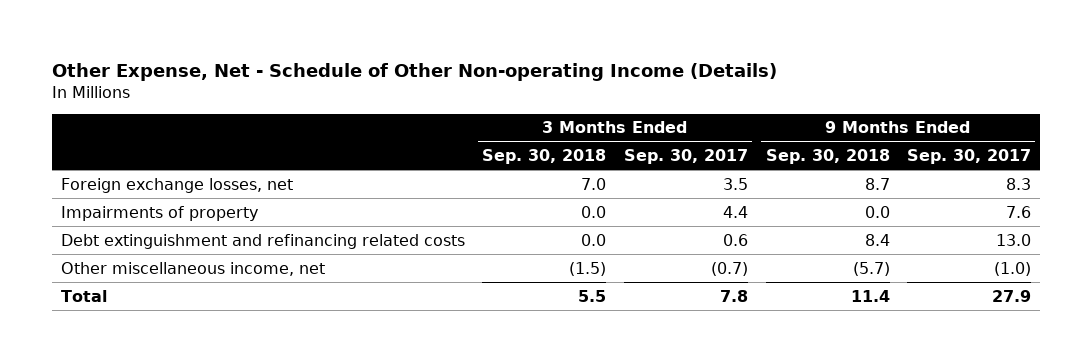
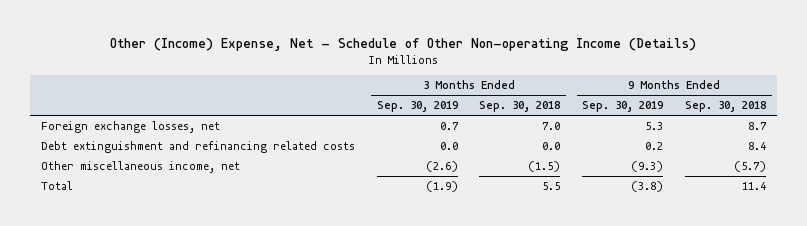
[52,62,778,81] Other Expense, Net - Schedule of Other Non-operating Income (Details) -> [110,37,697,51] Other (Income) Expense, Net - Schedule of Other Non-operating Income (Details)
[623,149,748,165] Sep. 30, 2017 -> none
[907,149,1032,165] Sep. 30, 2017 -> none
none -> [376,101,458,113] Sep. 30, 2019
none -> [582,101,664,113] Sep. 30, 2019
[60,205,258,221] Impairments of property -> none

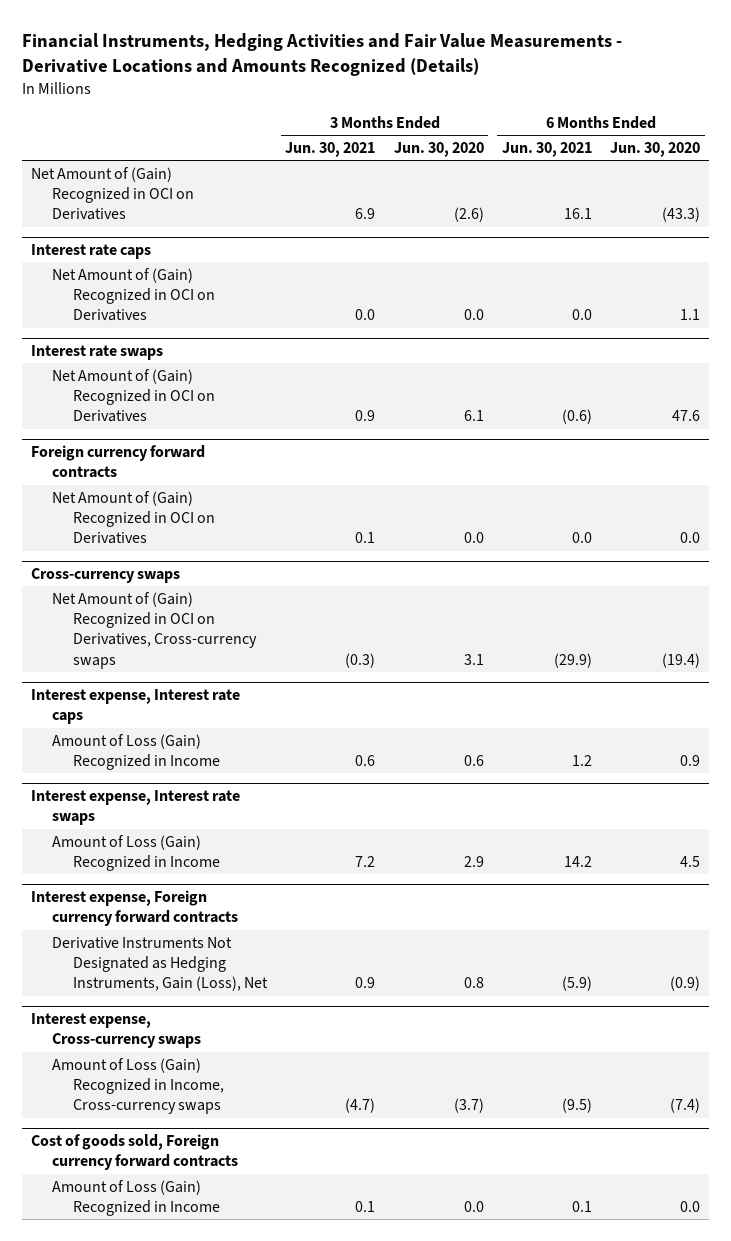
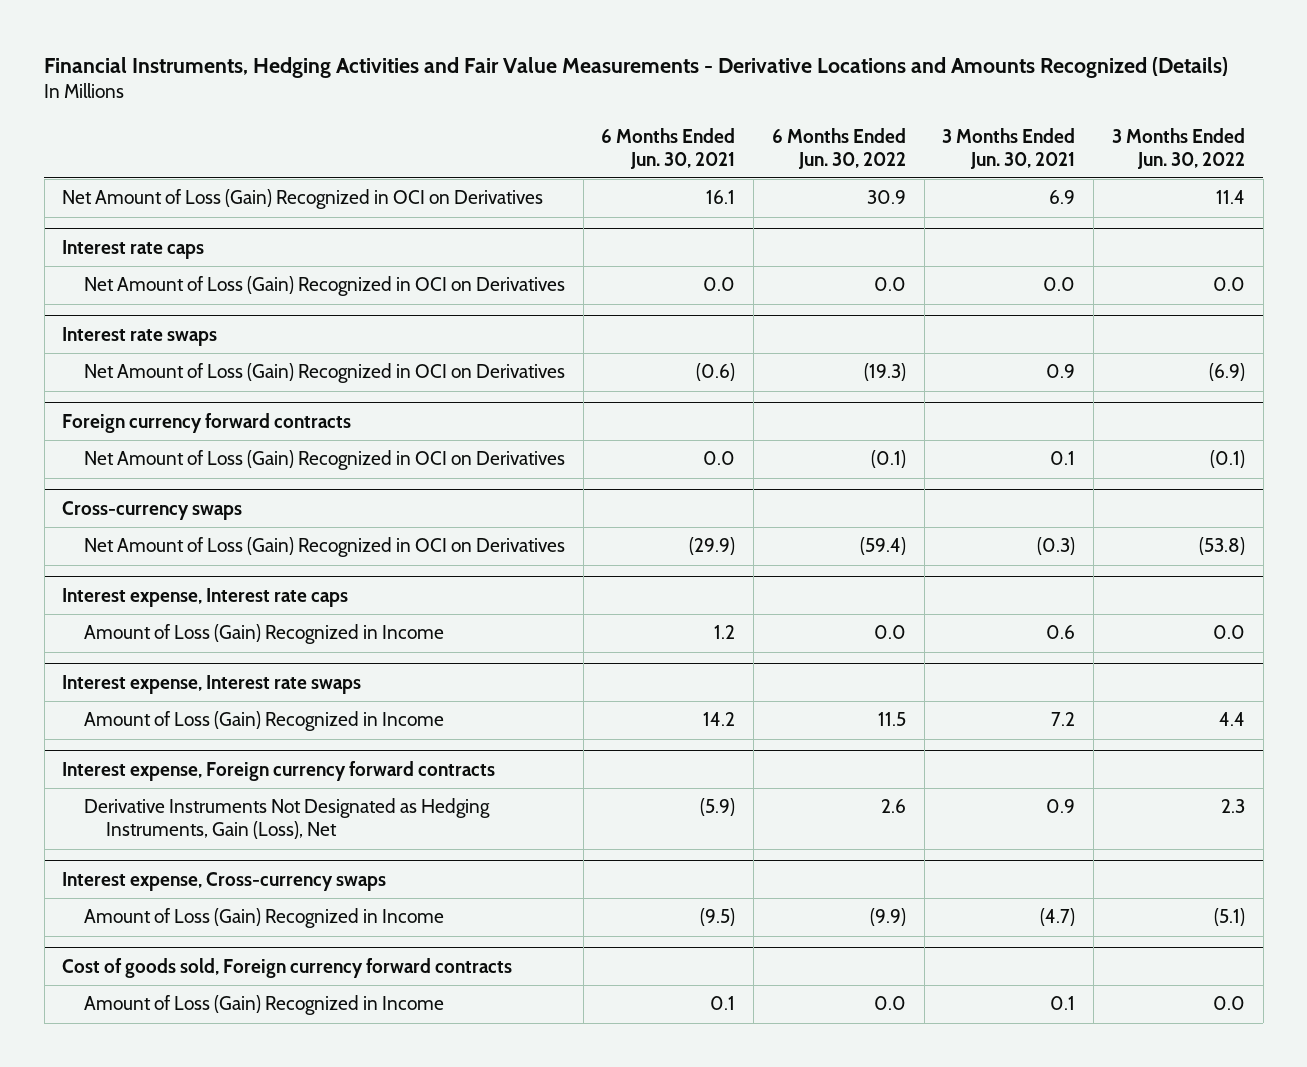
[393,142,484,158] Jun. 30, 2020 -> none
[609,142,700,158] Jun. 30, 2020 -> none
none -> [771,127,906,169] 6 Months Ended Jun. 30, 2022
none -> [1111,127,1245,169] 3 Months Ended Jun. 30, 2022
[31,166,195,221] Net Amount of (Gain) Recognized in OCI on Derivatives -> [62,189,544,210] Net Amount of Loss (Gain) Recognized in OCI on Derivatives
[52,267,216,322] Net Amount of (Gain) Recognized in OCI on Derivatives -> [84,276,566,297] Net Amount of Loss (Gain) Recognized in OCI on Derivatives
[52,368,216,423] Net Amount of (Gain) Recognized in OCI on Derivatives -> [84,363,566,384] Net Amount of Loss (Gain) Recognized in OCI on Derivatives
[52,490,216,545] Net Amount of (Gain) Recognized in OCI on Derivatives -> [84,450,566,471] Net Amount of Loss (Gain) Recognized in OCI on Derivatives
[52,591,258,669] Net Amount of (Gain) Recognized in OCI on Derivatives, Cross-currency swaps -> [84,537,566,558] Net Amount of Loss (Gain) Recognized in OCI on Derivatives
[52,1057,225,1115] Amount of Loss (Gain) Recognized in Income, Cross-currency swaps -> [84,908,445,929] Amount of Loss (Gain) Recognized in Income

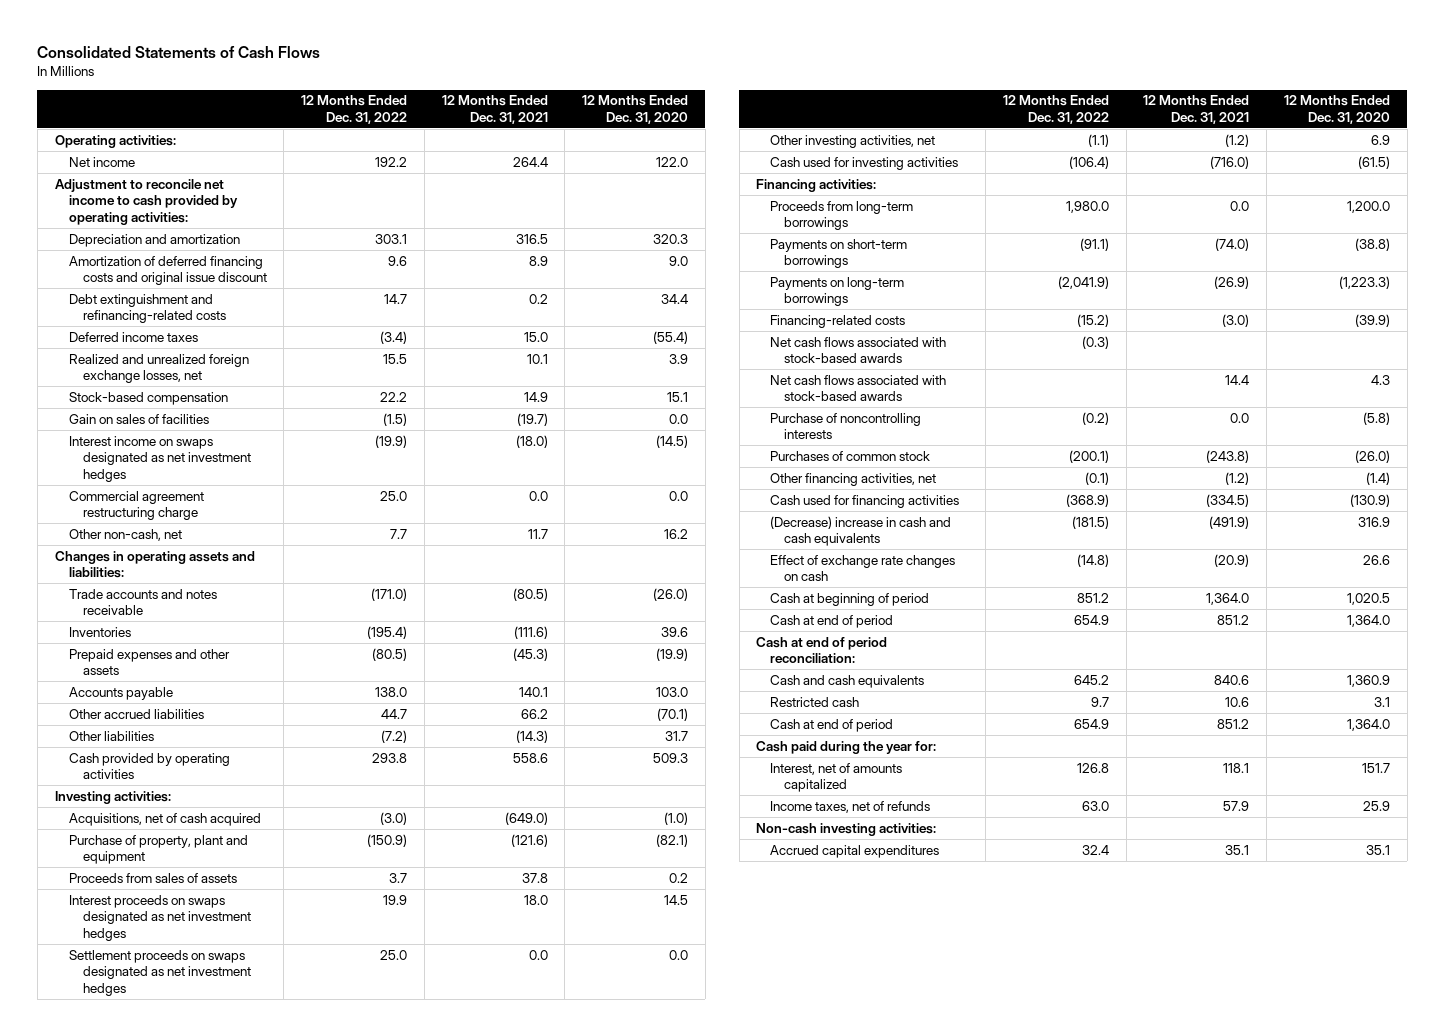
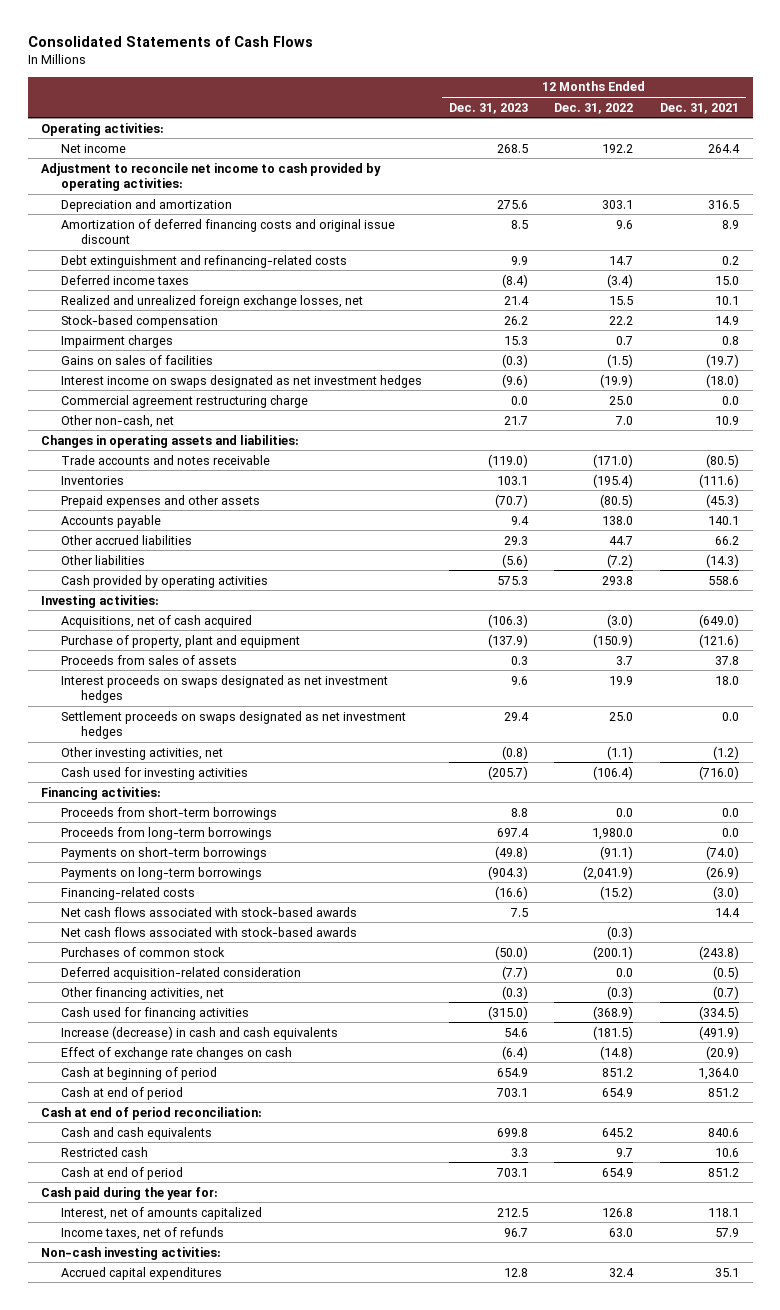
[582,95,689,124] 12 Months Ended Dec. 31, 2020 -> none
none -> [448,102,528,114] Dec. 31, 2023
none -> [60,334,173,348] Impairment charges
[68,413,209,424] Gain on sales of facilities -> [60,354,213,365] Gains on sales of facilities
[390,528,408,539] 7.7 -> [615,415,634,425] 7.0
[527,528,548,539] 11.7 -> [715,415,740,425] 10.9
none -> [60,806,277,820] Proceeds from short-term borrowings
[770,412,922,440] Purchase of noncontrolling interests -> none
[770,336,947,364] Net cash flows associated with stock-based awards -> [60,926,357,937] Net cash flows associated with stock-based awards
none -> [60,966,301,980] Deferred acquisition-related consideration
[1084,471,1109,485] (0.1) -> [607,985,634,1000] (0.3)
[1225,471,1250,485] (1.2) -> [713,985,740,1000] (0.7)
[770,515,952,547] (Decrease) increase in cash and cash equivalents -> [60,1025,338,1040] Increase (decrease) in cash and cash equivalents

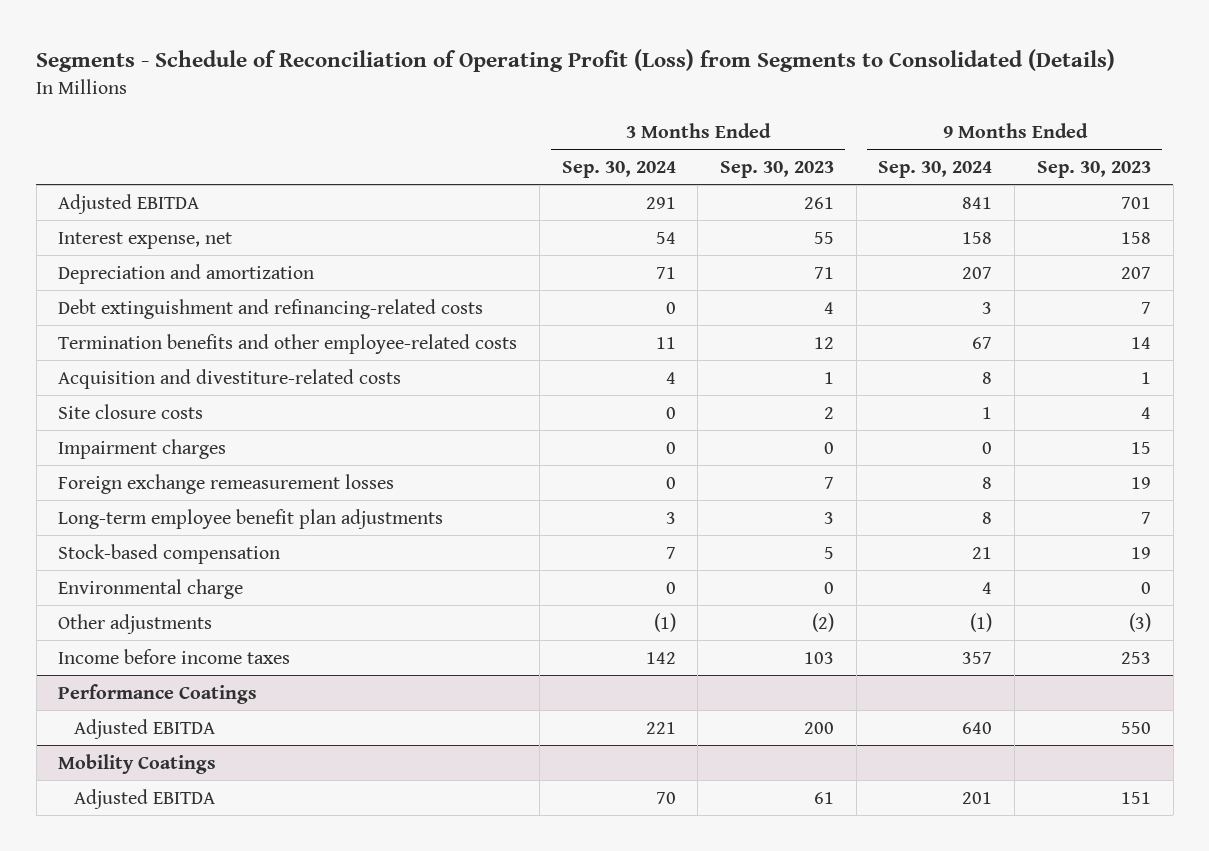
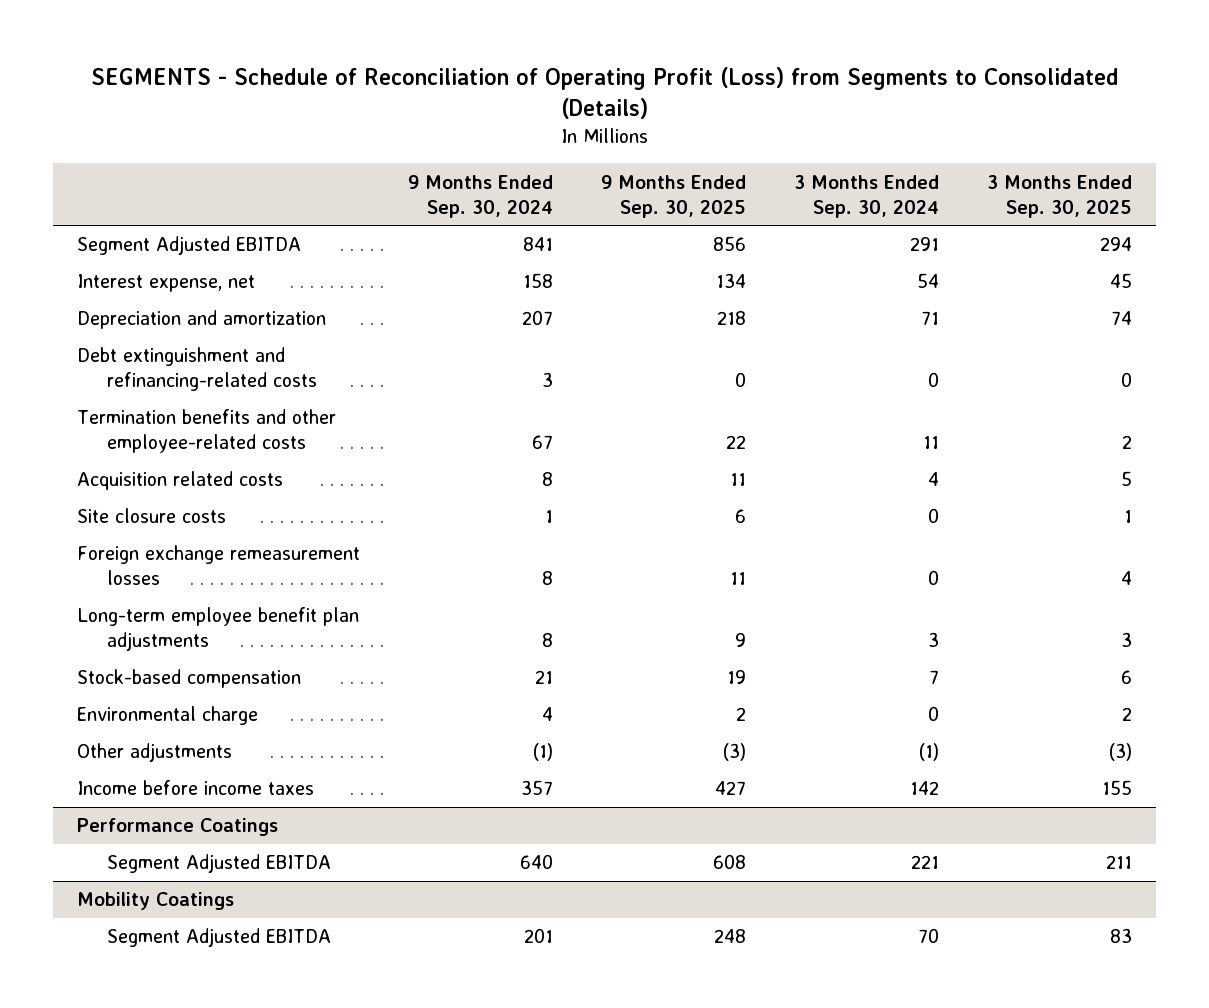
[36,49,1116,73] Segments - Schedule of Reconciliation of Operating Profit (Loss) from Segments to Consolidated (Details) -> [90,66,1119,119] SEGMENTS - Schedule of Reconciliation of Operating Profit (Loss) from Segments to Consolidated (Details)
[720,161,835,179] Sep. 30, 2023 -> none
[1036,161,1151,179] Sep. 30, 2023 -> none
none -> [601,174,747,218] 9 Months Ended Sep. 30, 2025
none -> [986,174,1132,218] 3 Months Ended Sep. 30, 2025
[58,193,200,214] Adjusted EBITDA -> [77,236,302,256] Segment Adjusted EBITDA
[58,368,402,389] Acquisition and divestiture-related costs -> [77,471,284,491] Acquisition related costs
[58,438,227,459] Impairment charges -> none
[73,718,215,739] Adjusted EBITDA -> [107,854,332,874] Segment Adjusted EBITDA
[73,788,215,809] Adjusted EBITDA -> [107,928,332,948] Segment Adjusted EBITDA

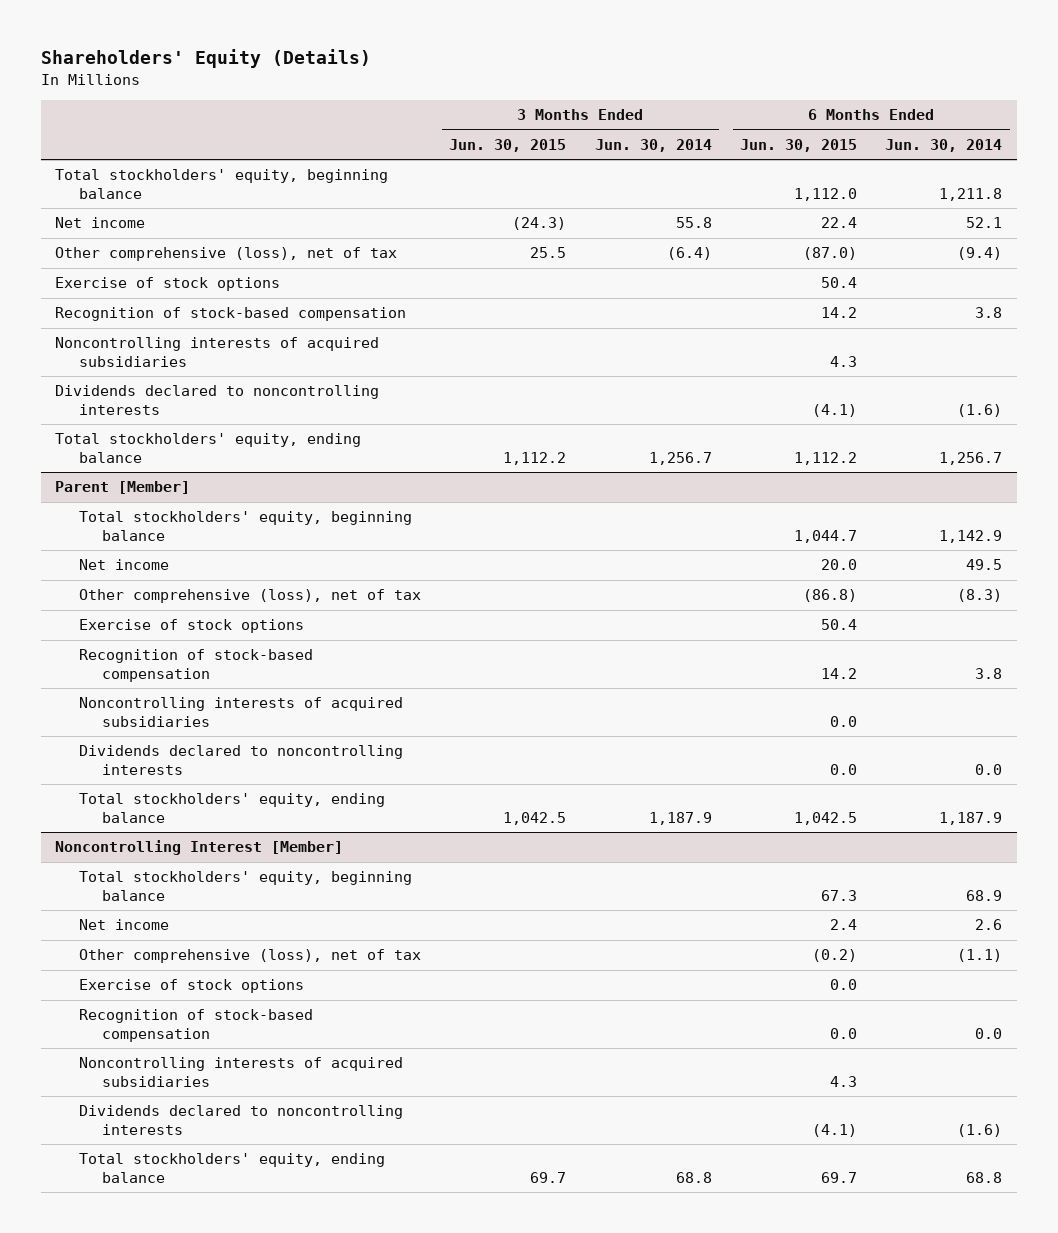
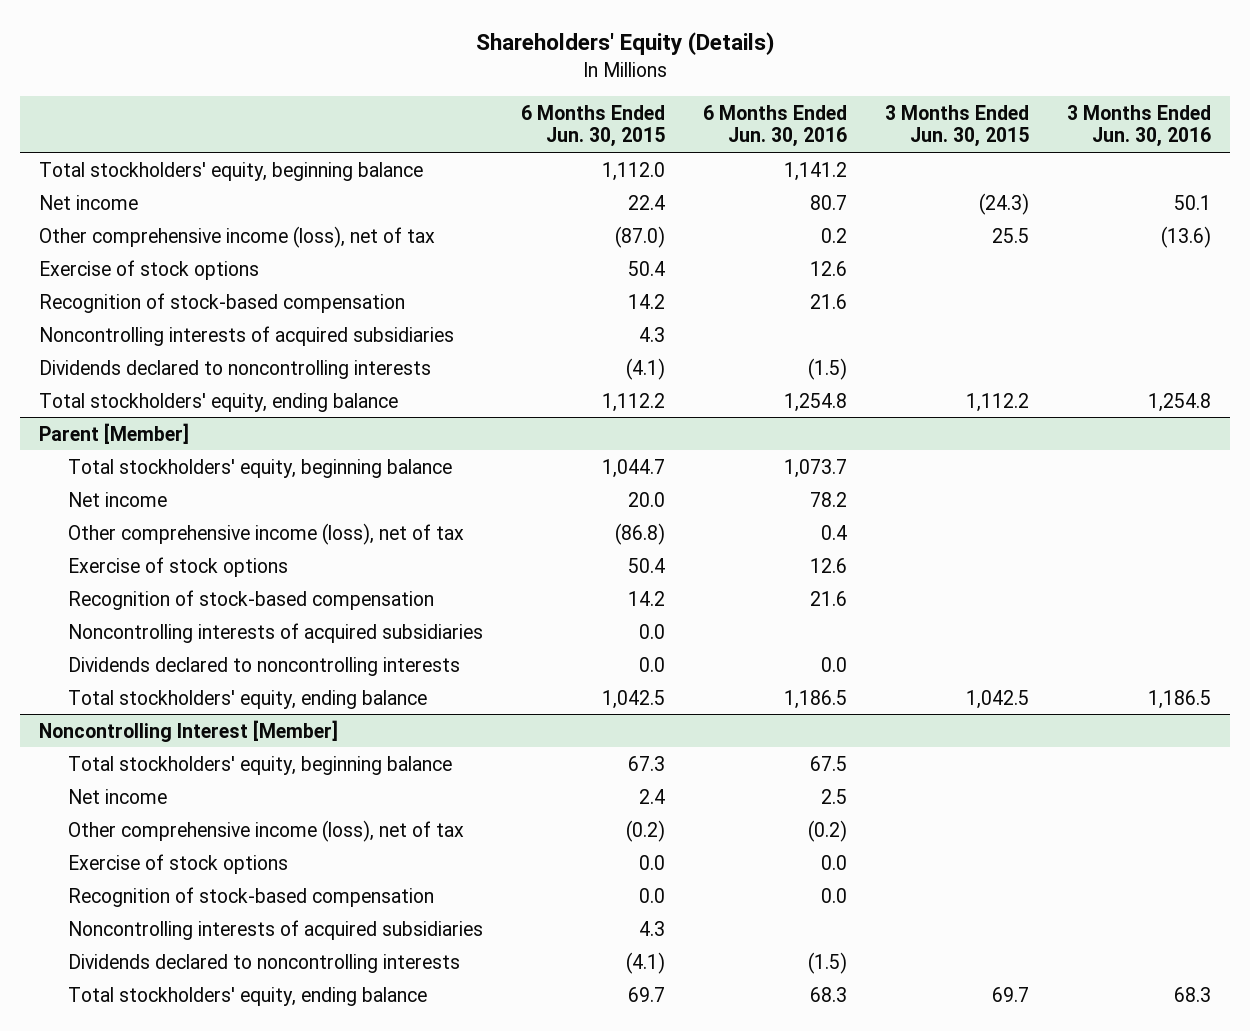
[594,138,712,152] Jun. 30, 2014 -> none
[885,138,1003,152] Jun. 30, 2014 -> none
none -> [702,104,847,148] 6 Months Ended Jun. 30, 2016
none -> [1067,104,1212,148] 3 Months Ended Jun. 30, 2016
[55,247,398,262] Other comprehensive (loss), net of tax -> [39,225,436,248] Other comprehensive income (loss), net of tax
[78,589,421,604] Other comprehensive (loss), net of tax -> [67,522,464,545] Other comprehensive income (loss), net of tax
[78,949,421,964] Other comprehensive (loss), net of tax -> [67,819,464,842] Other comprehensive income (loss), net of tax

